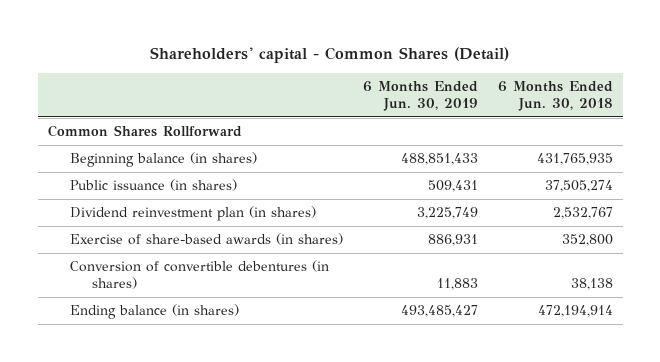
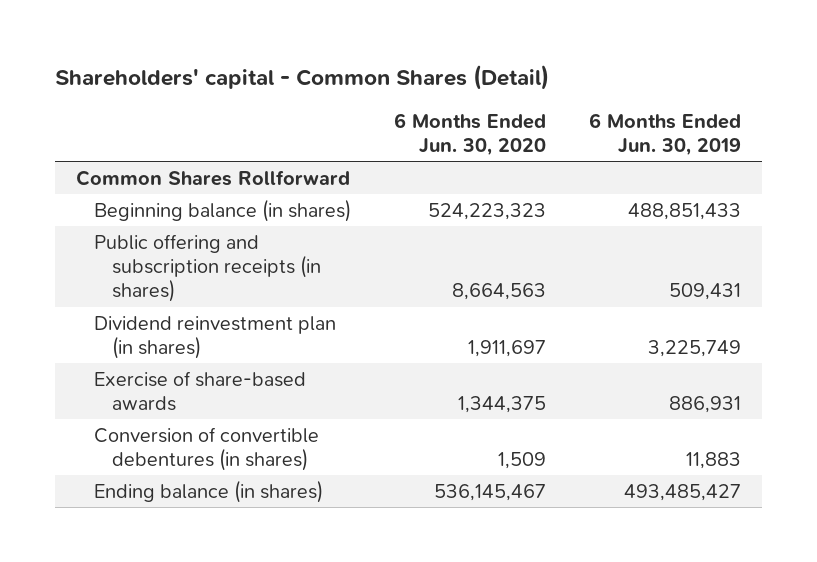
[497,81,613,112] 6 Months Ended Jun. 30, 2018 -> none
none -> [393,112,546,157] 6 Months Ended Jun. 30, 2020
[69,179,237,192] Public issuance (in shares) -> [94,233,322,303] Public offering and subscription receipts (in shares)
[69,233,343,246] Exercise of share-based awards (in shares) -> [94,370,307,412] Exercise of share-based awards

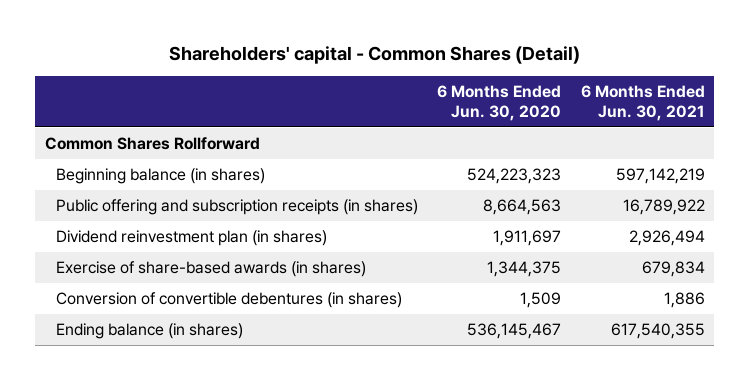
[588,112,741,157] 6 Months Ended Jun. 30, 2019 -> none
none -> [580,84,705,121] 6 Months Ended Jun. 30, 2021
[94,370,307,412] Exercise of share-based awards -> [56,261,367,278] Exercise of share-based awards (in shares)

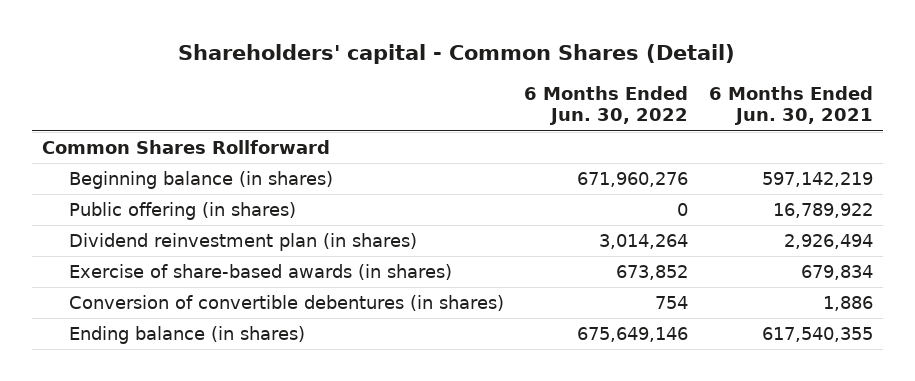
[437,84,562,121] 6 Months Ended Jun. 30, 2020 -> none
none -> [524,86,689,126] 6 Months Ended Jun. 30, 2022
[56,199,419,216] Public offering and subscription receipts (in shares) -> [68,202,296,221] Public offering (in shares)

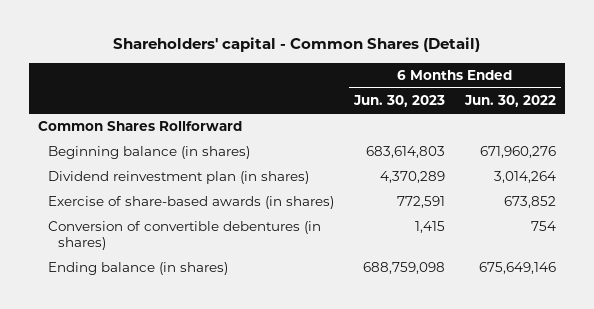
[708,86,873,126] 6 Months Ended Jun. 30, 2021 -> none
none -> [353,95,446,108] Jun. 30, 2023
[68,202,296,221] Public offering (in shares) -> none

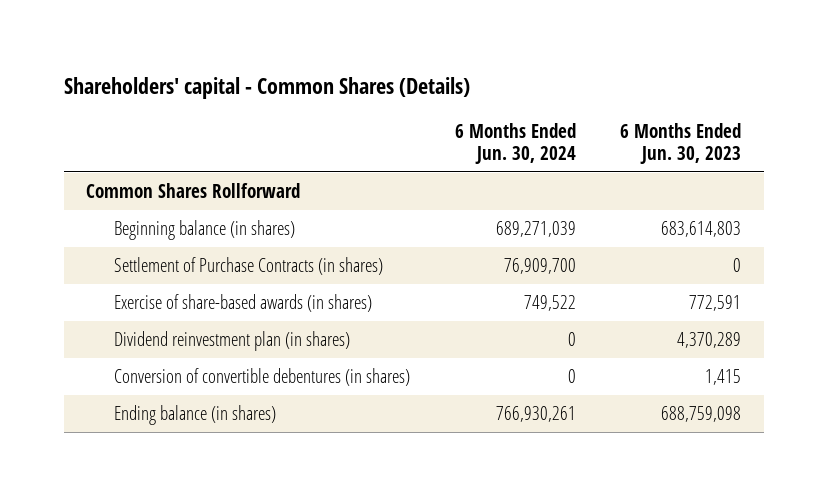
[113,37,481,53] Shareholders' capital - Common Shares (Detail) -> [64,76,471,99] Shareholders' capital - Common Shares (Details)
[463,95,556,108] Jun. 30, 2022 -> none
none -> [454,122,576,165] 6 Months Ended Jun. 30, 2024
none -> [114,257,384,276] Settlement of Purchase Contracts (in shares)
[48,171,310,185] Dividend reinvestment plan (in shares) -> [114,331,351,352] Dividend reinvestment plan (in shares)

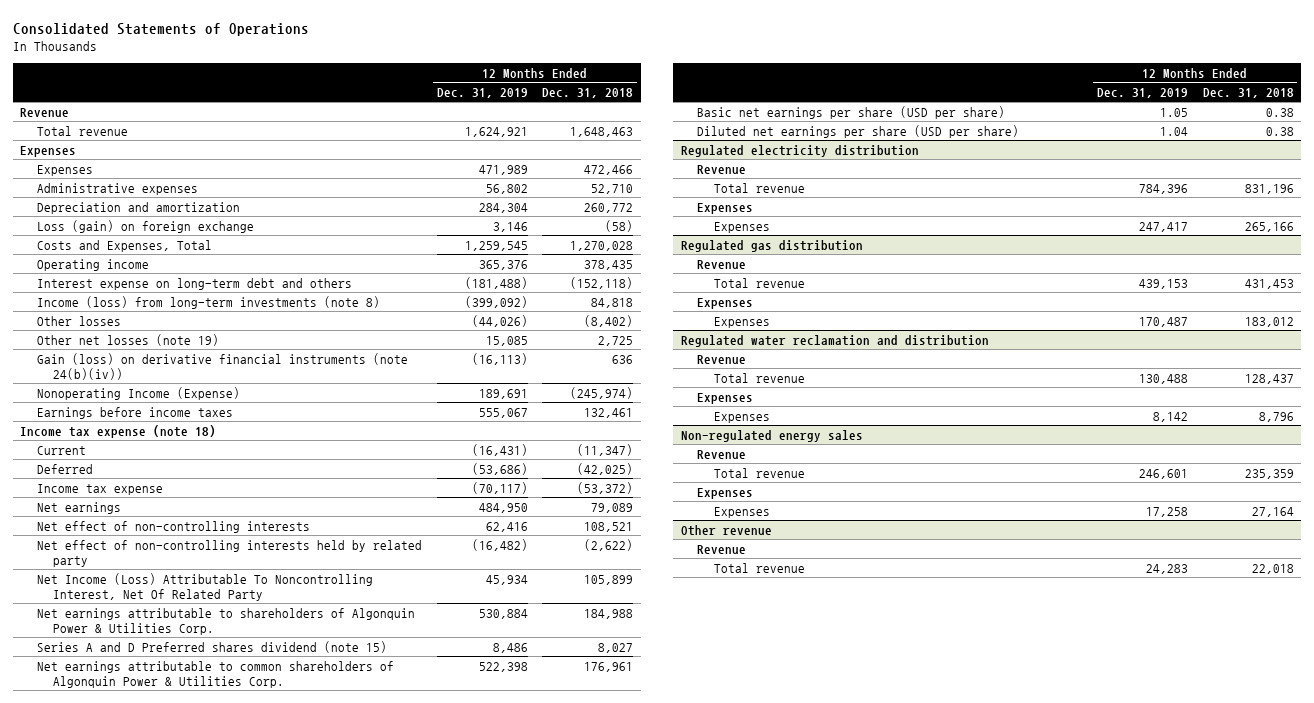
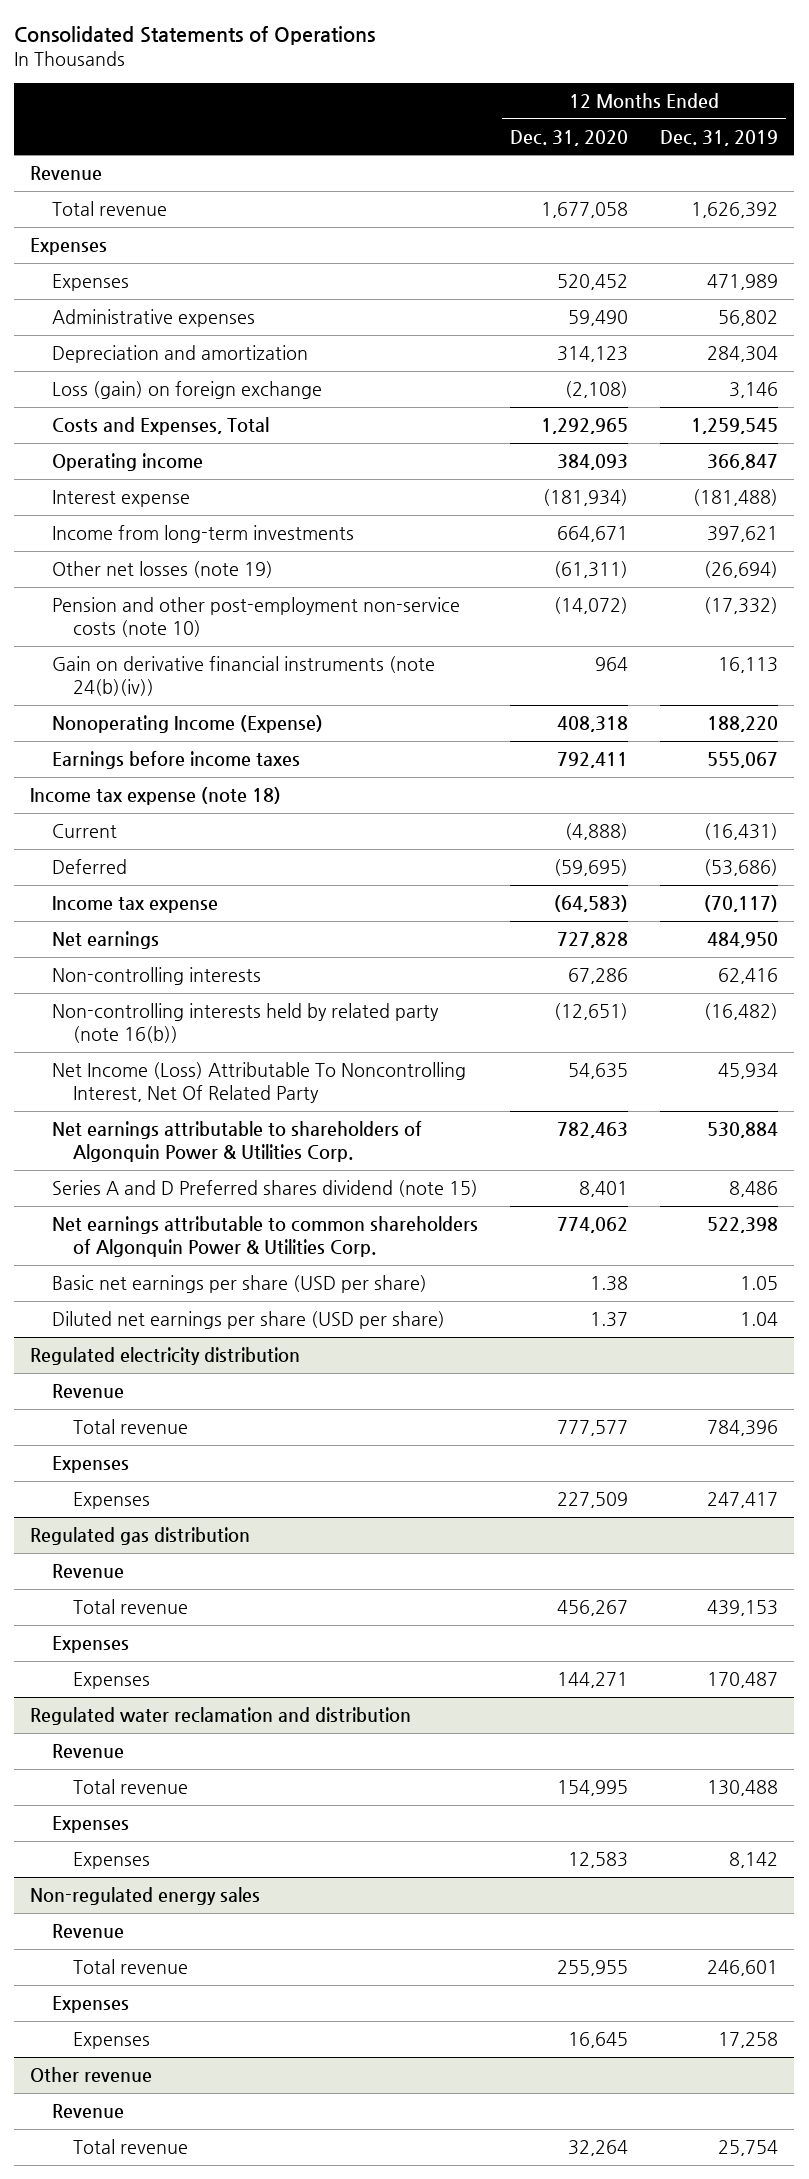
[542,88,634,99] Dec. 31, 2018 -> none
none -> [509,129,628,146] Dec. 31, 2020
[464,126,528,137] 1,624,921 -> [691,202,779,219] 1,626,392
[36,333,219,346] Other net losses (note 19) -> none
[478,259,528,270] 365,376 -> [707,454,779,471] 366,847
[36,277,352,290] Interest expense on long-term debt and others -> [51,490,190,508] Interest expense
[36,295,380,309] Income (loss) from long-term investments (note 8) -> [51,525,354,544] Income from long-term investments
[464,295,528,308] (399,092) -> [707,526,779,543] 397,621
[36,315,121,326] Other losses -> [51,561,273,579] Other net losses (note 19)
[471,314,528,327] (44,026) -> [704,561,779,579] (26,694)
none -> [51,597,460,637] Pension and other post-employment non-service costs (note 10)
[36,352,408,380] Gain (loss) on derivative financial instruments (note 24(b)(iv)) -> [51,656,435,696] Gain on derivative financial instruments (note 24(b)(iv))
[471,352,528,365] (16,113) -> [718,657,779,674] 16,113
[478,388,528,399] 189,691 -> [707,716,779,733] 188,220
[36,520,310,533] Net effect of non-controlling interests -> [51,967,261,986] Non-controlling interests
[36,539,422,567] Net effect of non-controlling interests held by related party -> [51,1003,439,1043] Non-controlling interests held by related party (note 16(b))
[1145,563,1188,574] 24,283 -> [718,2140,779,2157] 25,754

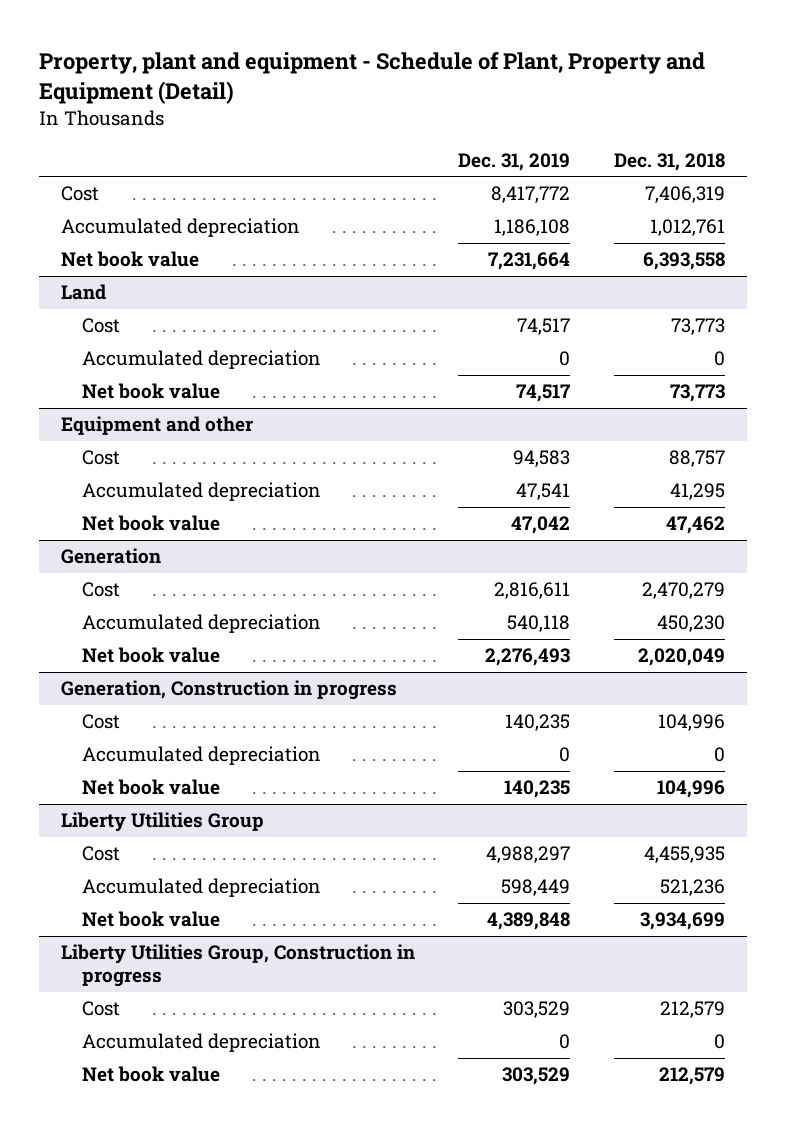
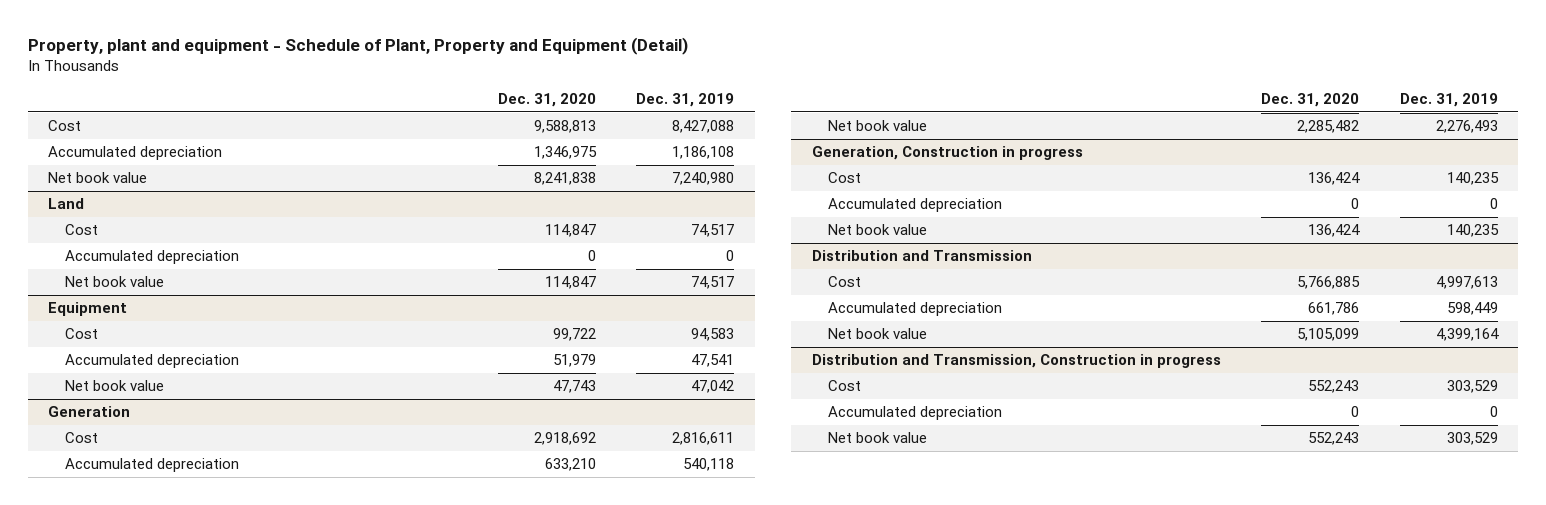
[613,152,725,171] Dec. 31, 2018 -> none
none -> [497,93,596,108] Dec. 31, 2020
[491,186,571,204] 8,417,772 -> [672,120,735,134] 8,427,088
[488,252,571,271] 7,231,664 -> [672,172,735,186] 7,240,980
[60,416,253,436] Equipment and other -> [48,302,128,317] Equipment
[60,812,264,833] Liberty Utilities Group -> [811,250,1032,262] Distribution and Transmission
[486,846,571,864] 4,988,297 -> [1435,276,1498,290] 4,997,613
[60,944,415,988] Liberty Utilities Group, Construction in progress -> none
[487,912,571,931] 4,389,848 -> [1435,328,1499,342] 4,399,164
none -> [811,354,1221,369] Distribution and Transmission, Construction in progress

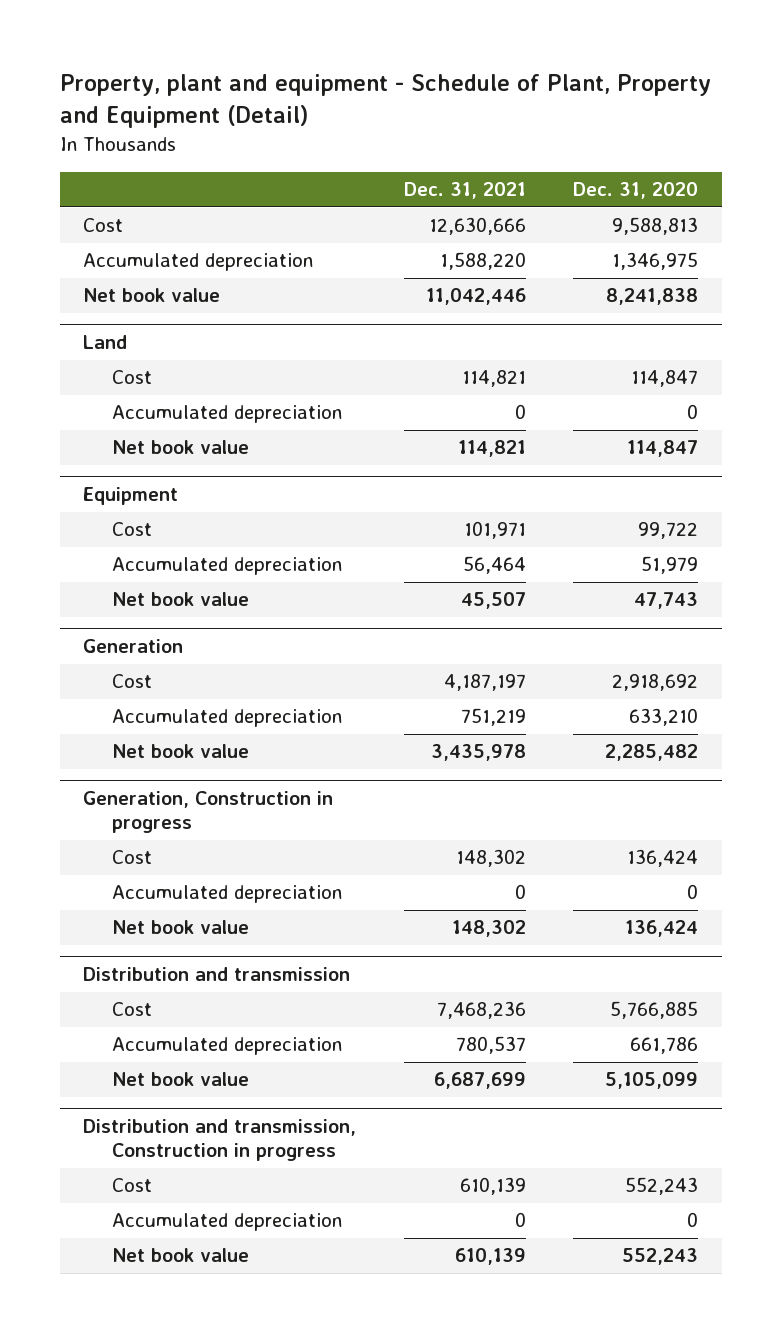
[636,93,735,108] Dec. 31, 2019 -> none
none -> [403,182,526,200] Dec. 31, 2021
[811,250,1032,262] Distribution and Transmission -> [83,967,351,982] Distribution and transmission
[811,354,1221,369] Distribution and Transmission, Construction in progress -> [83,1119,357,1162] Distribution and transmission, Construction in progress

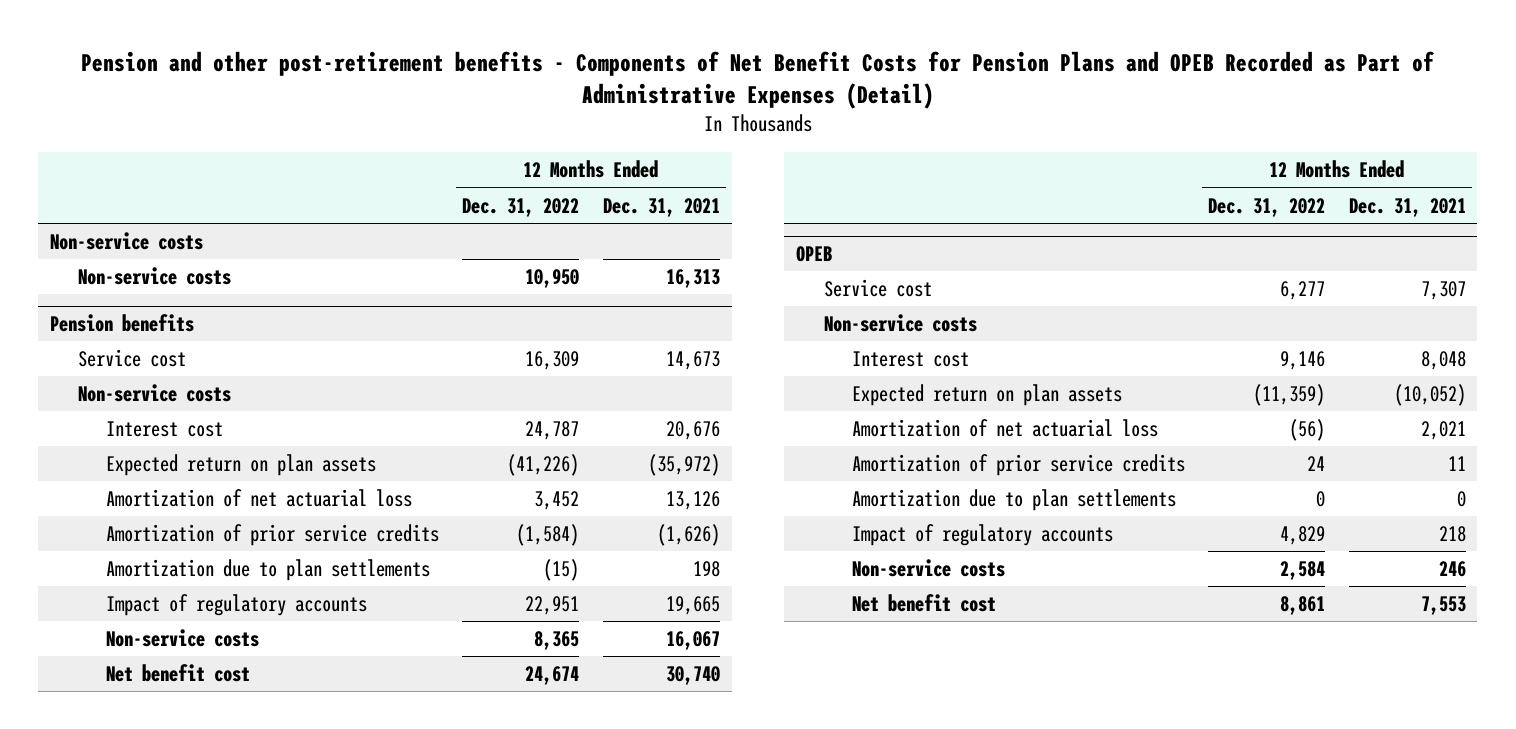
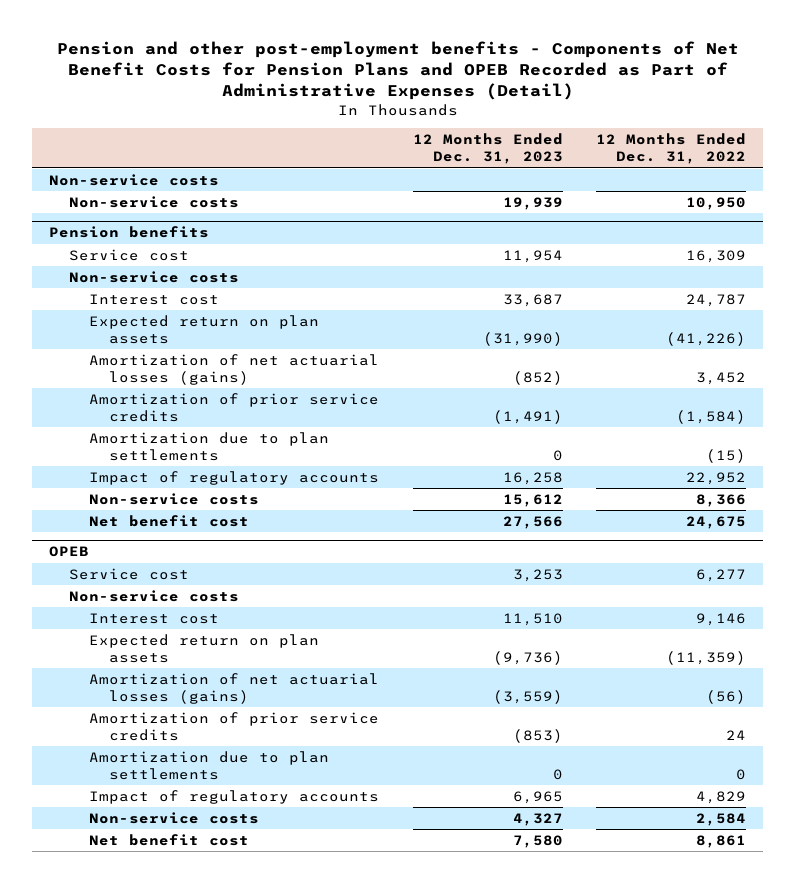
[80,50,1434,110] Pension and other post-retirement benefits - Components of Net Benefit Costs for Pension Plans and OPEB Recorded as Part of Administrative Expenses (Detail) -> [56,40,739,101] Pension and other post-employment benefits - Components of Net Benefit Costs for Pension Plans and OPEB Recorded as Part of Administrative Expenses (Detail)
[602,197,720,217] Dec. 31, 2021 -> none
none -> [412,133,563,165] 12 Months Ended Dec. 31, 2023
[105,489,412,508] Amortization of net actuarial loss -> [89,353,380,386] Amortization of net actuarial losses (gains)
[525,596,580,616] 22,951 -> [686,471,747,485] 22,952
[534,631,580,651] 8,365 -> [696,493,747,507] 8,366
[525,666,580,686] 24,674 -> [686,515,747,529] 24,675
[851,419,1158,438] Amortization of net actuarial loss -> [89,672,380,705] Amortization of net actuarial losses (gains)

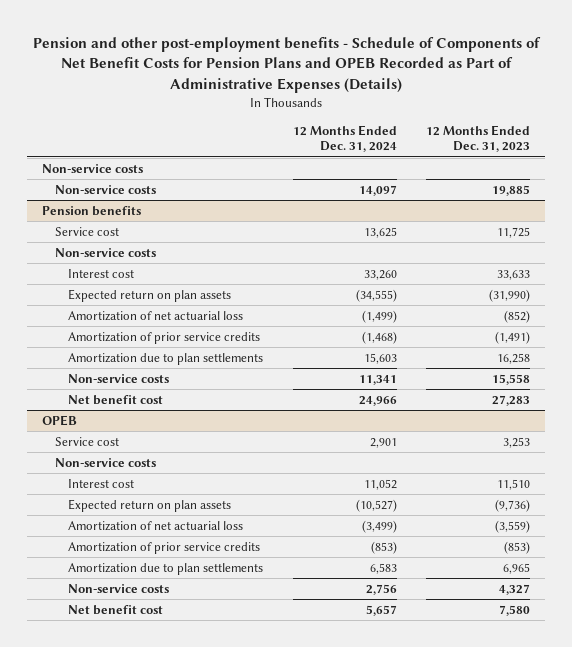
[56,40,739,101] Pension and other post-employment benefits - Components of Net Benefit Costs for Pension Plans and OPEB Recorded as Part of Administrative Expenses (Detail) -> [33,36,542,93] Pension and other post-employment benefits - Schedule of Components of Net Benefit Costs for Pension Plans and OPEB Recorded as Part of Administrative Expenses (Details)
[596,133,747,165] 12 Months Ended Dec. 31, 2022 -> none
none -> [292,124,397,153] 12 Months Ended Dec. 31, 2024
[502,196,563,210] 19,939 -> [492,184,531,196] 19,885
[502,249,563,263] 11,954 -> [497,226,531,238] 11,725
[502,293,563,307] 33,687 -> [497,269,531,280] 33,633
[89,353,380,386] Amortization of net actuarial losses (gains) -> [68,310,244,321] Amortization of net actuarial loss
[89,470,380,485] Impact of regulatory accounts -> none
[552,450,563,462] 0 -> [497,352,531,364] 16,258
[502,493,563,507] 15,612 -> [492,373,531,385] 15,558
[502,515,563,529] 27,566 -> [492,394,531,406] 27,283
[89,672,380,705] Amortization of net actuarial losses (gains) -> [68,520,244,531] Amortization of net actuarial loss
[89,789,380,804] Impact of regulatory accounts -> none
[552,769,563,781] 0 -> [503,562,531,574] 6,965

